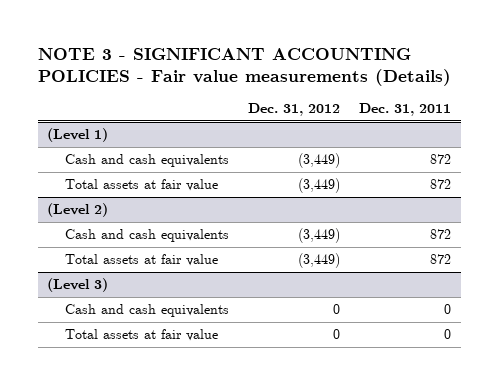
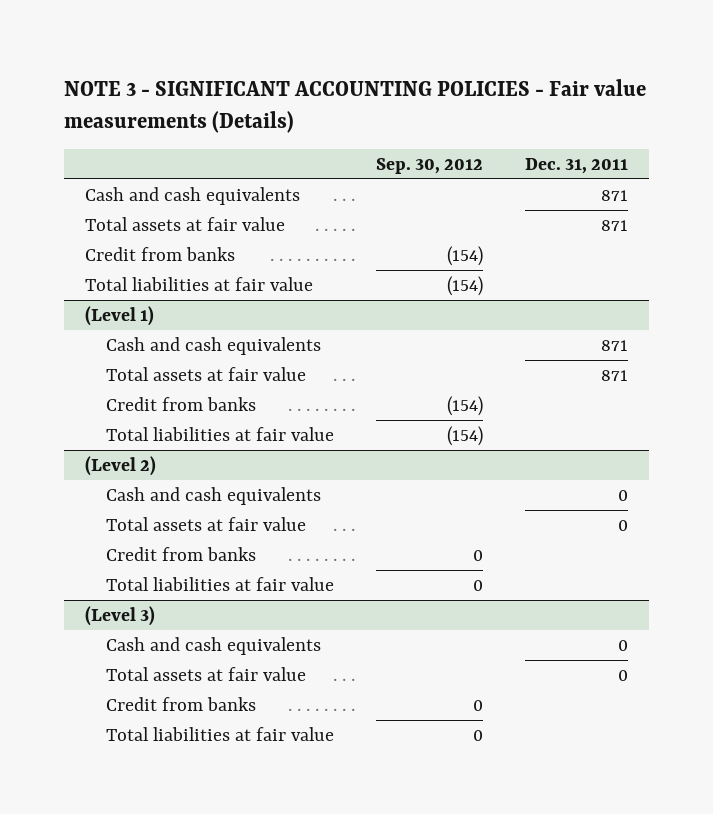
[248,103,341,117] Dec. 31, 2012 -> none
none -> [376,157,484,174] Sep. 30, 2012
none -> [85,186,301,205] Cash and cash equivalents
none -> [85,216,286,231] Total assets at fair value
none -> [85,246,236,261] Credit from banks
none -> [85,276,314,291] Total liabilities at fair value
[430,154,452,165] 872 -> [601,339,629,351] 871
[430,179,452,190] 872 -> [601,369,629,381] 871
none -> [106,396,257,411] Credit from banks
none -> [106,426,335,441] Total liabilities at fair value
[430,229,452,240] 872 -> [618,489,629,501] 0
[430,254,452,265] 872 -> [618,519,629,531] 0
none -> [106,546,257,561] Credit from banks
none -> [106,576,335,591] Total liabilities at fair value
none -> [106,696,257,711] Credit from banks
none -> [106,726,335,741] Total liabilities at fair value

